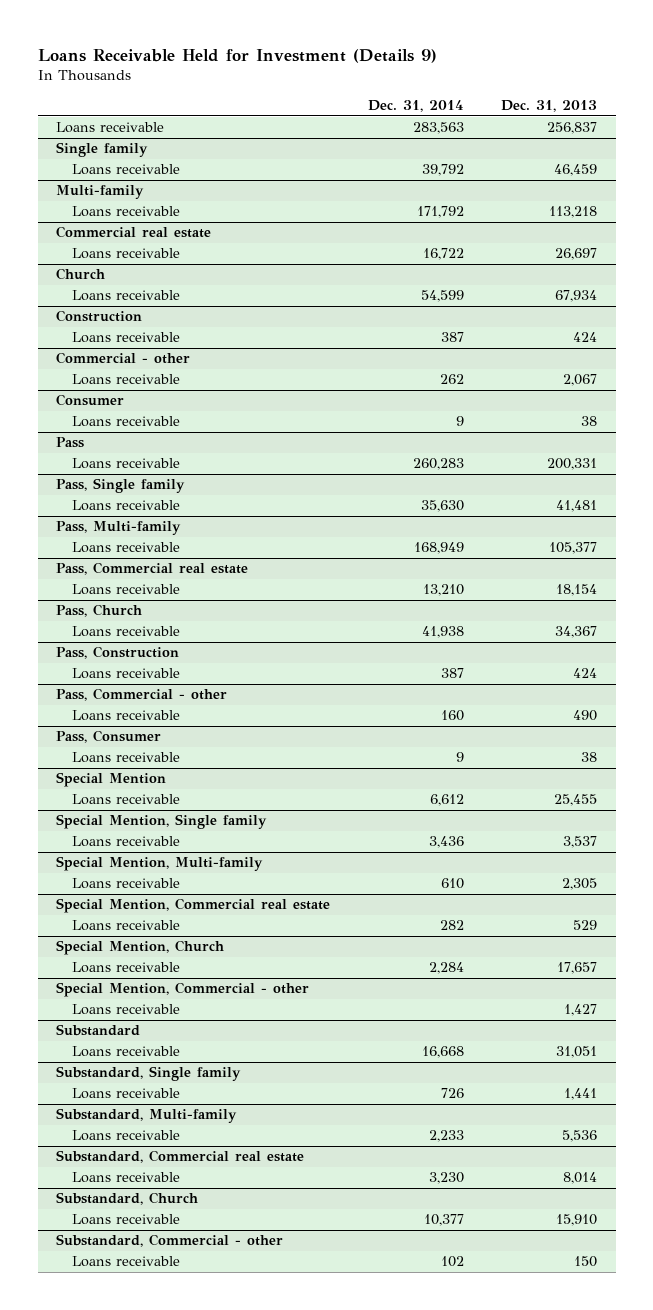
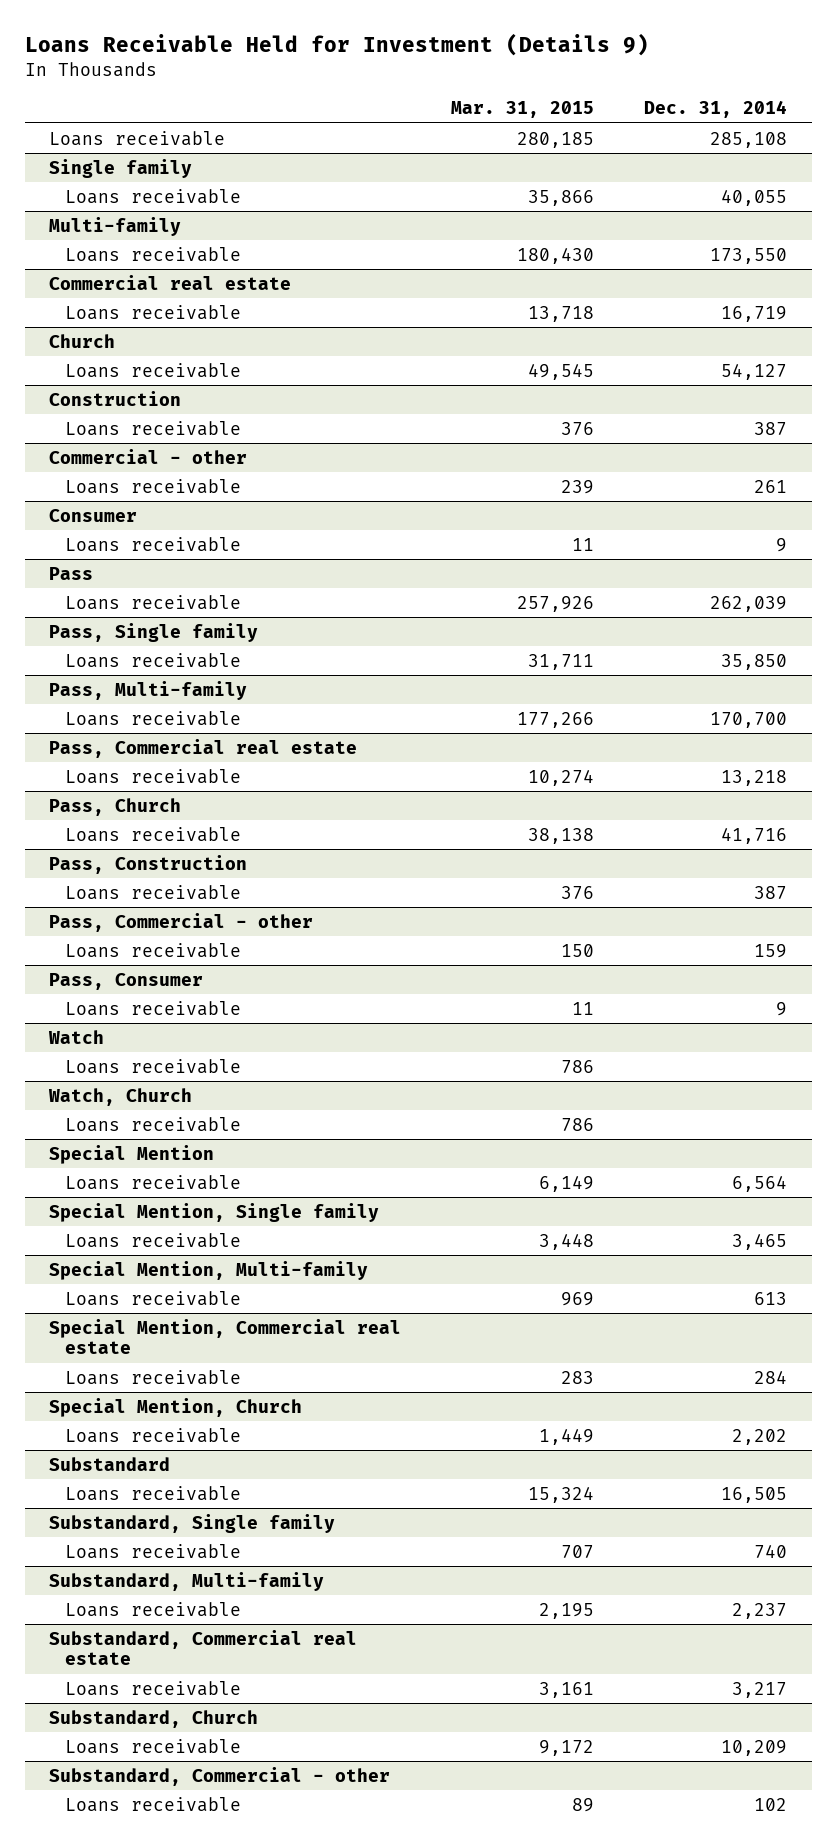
[501,100,598,113] Dec. 31, 2013 -> none
none -> [451,101,595,119] Mar. 31, 2015
[412,122,464,135] 283,563 -> [709,131,787,148] 285,108
[421,164,464,177] 39,792 -> [720,188,787,206] 40,055
[416,206,464,219] 171,792 -> [709,247,787,264] 173,550
[422,248,464,261] 16,722 -> [720,305,787,322] 16,719
[420,290,464,303] 54,599 -> [720,362,787,380] 54,127
[439,374,464,385] 262 -> [753,479,787,493] 261
[412,458,464,471] 260,283 -> [709,595,787,612] 262,039
[420,500,464,513] 35,630 -> [720,653,787,670] 35,850
[413,542,464,555] 168,949 -> [709,711,787,728] 170,700
[422,584,464,597] 13,210 -> [720,769,787,786] 13,218
[421,626,464,639] 41,938 -> [720,826,787,844] 41,716
[440,710,464,722] 160 -> [753,943,787,958] 159
none -> [48,1029,105,1044] Watch
none -> [65,1058,242,1074] Loans receivable
none -> [48,1087,193,1106] Watch, Church
none -> [65,1116,242,1132] Loans receivable
[429,794,464,807] 6,612 -> [731,1174,787,1192] 6,564
[428,836,464,849] 3,436 -> [731,1232,787,1250] 3,465
[440,878,464,890] 610 -> [753,1291,787,1305] 613
[439,920,464,931] 282 -> [753,1369,787,1384] 284
[56,982,310,998] Special Mention, Commercial - other -> none
[71,1004,180,1016] Loans receivable -> none
[428,962,464,975] 2,284 -> [731,1428,787,1445] 2,202
[421,1046,464,1059] 16,668 -> [720,1486,787,1503] 16,505
[440,1088,464,1099] 726 -> [753,1543,787,1558] 740
[428,1130,464,1143] 2,233 -> [731,1602,787,1619] 2,237
[428,1172,464,1185] 3,230 -> [731,1681,787,1698] 3,217
[423,1214,464,1227] 10,377 -> [720,1739,787,1756] 10,209

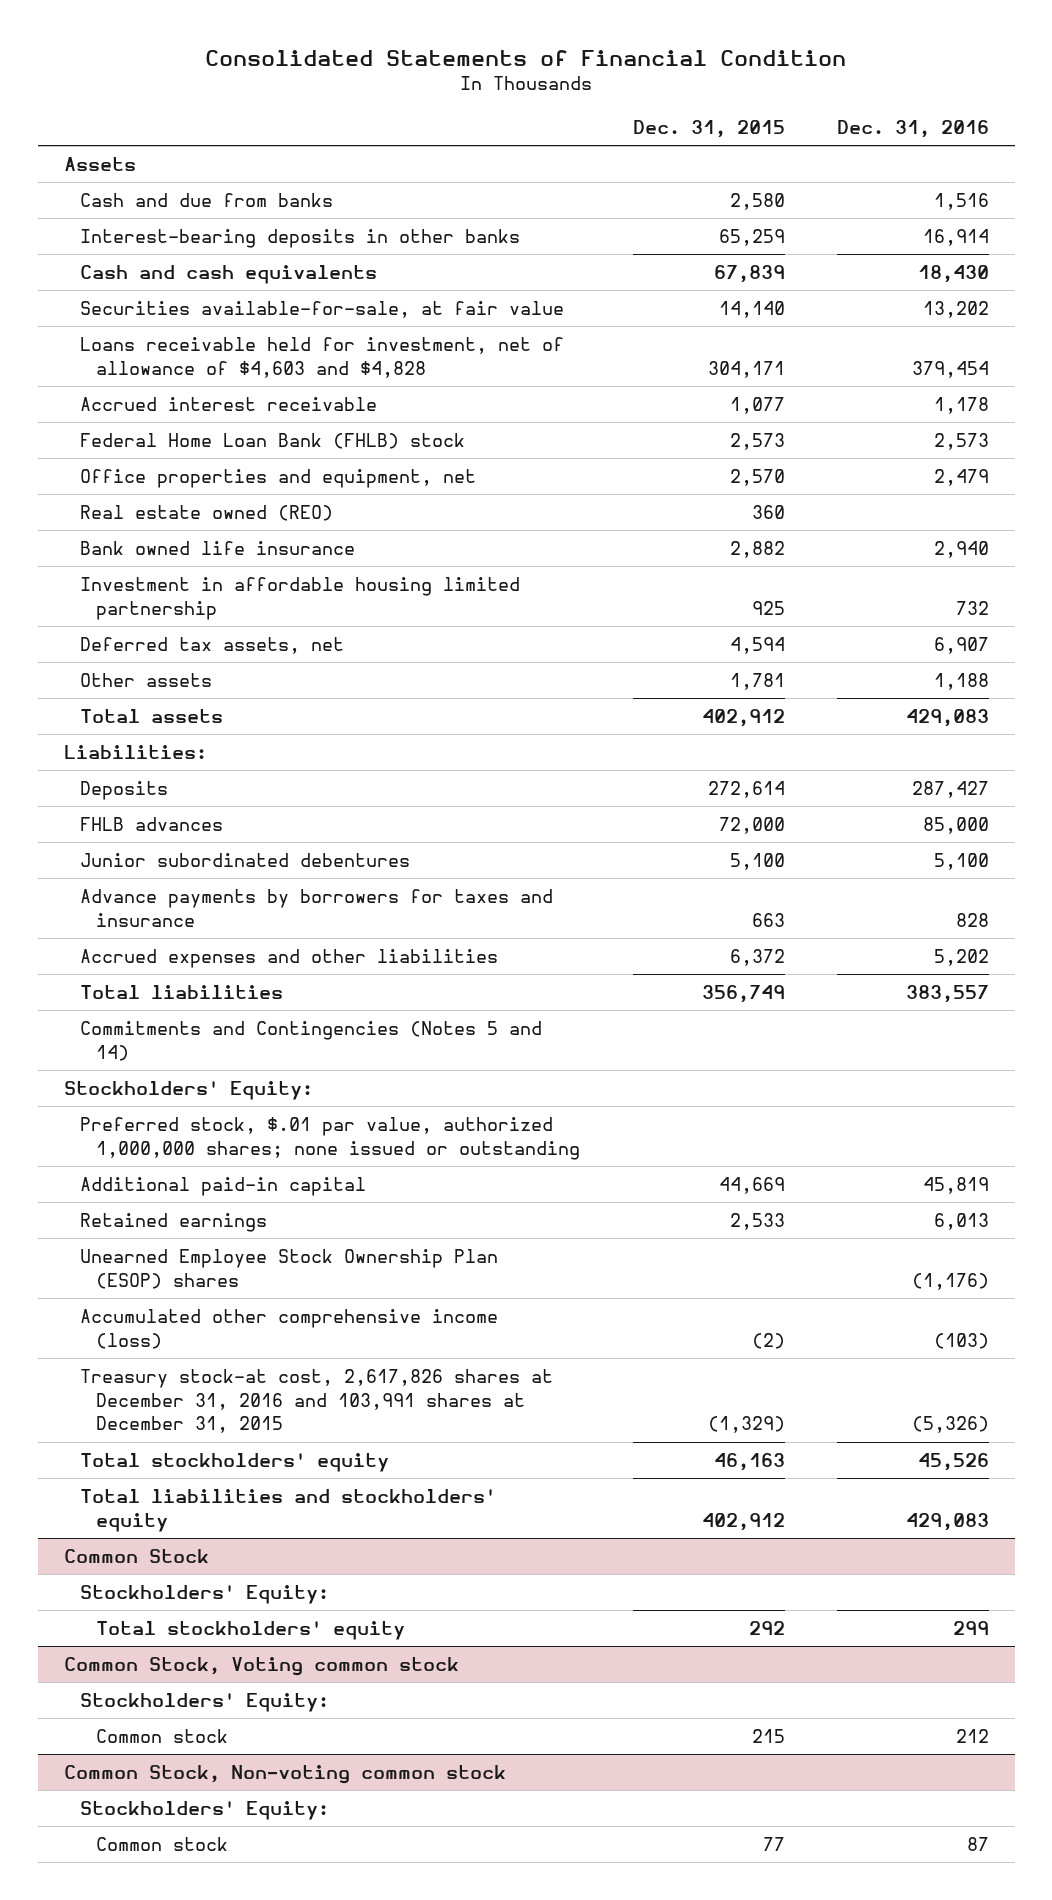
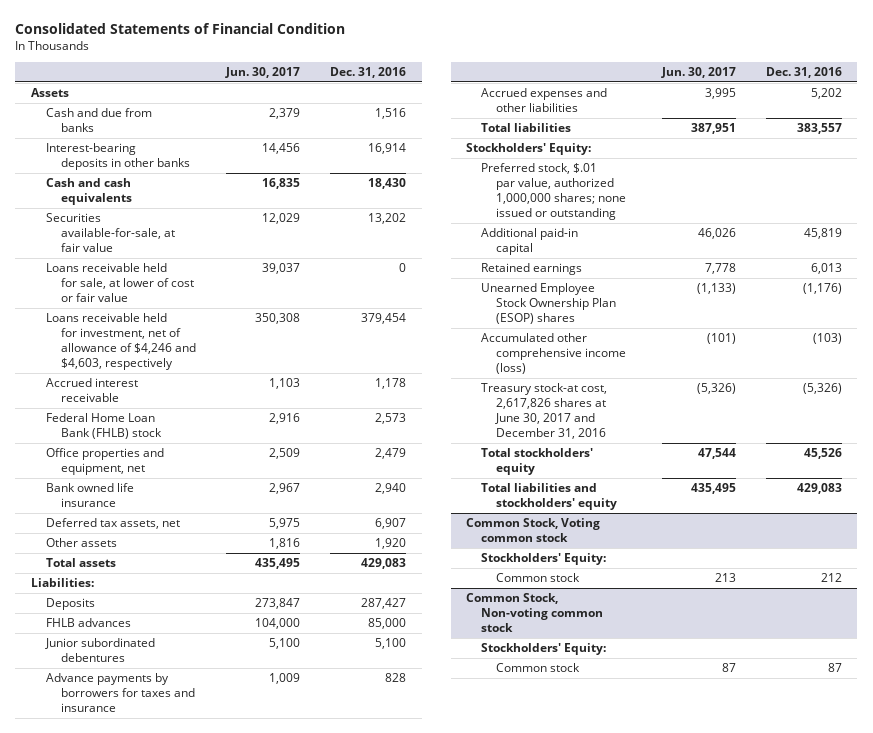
[632,119,785,138] Dec. 31, 2015 -> none
none -> [224,67,300,79] Jun. 30, 2017
none -> [45,263,194,303] Loans receivable held for sale, at lower of cost or fair value
[80,337,565,378] Loans receivable held for investment, net of allowance of $4,603 and $4,828 -> [45,313,196,371] Loans receivable held for investment, net of allowance of $4,246 and $4,603, respectively
[80,505,334,522] Real estate owned (REO) -> none
[80,577,521,620] Investment in affordable housing limited partnership -> none
[933,673,989,691] 1,188 -> [375,538,407,550] 1,920
[80,1021,543,1061] Commitments and Contingencies (Notes 5 and 14) -> none
[80,1369,554,1434] Treasury stock-at cost, 2,617,826 shares at December 31, 2016 and 103,991 shares at December 31, 2015 -> [481,383,608,440] Treasury stock-at cost, 2,617,826 shares at June 30, 2017 and December 31, 2016
[63,1549,209,1564] Common Stock -> none
[80,1585,330,1605] Stockholders' Equity: -> none
[96,1621,406,1641] Total stockholders' equity -> none

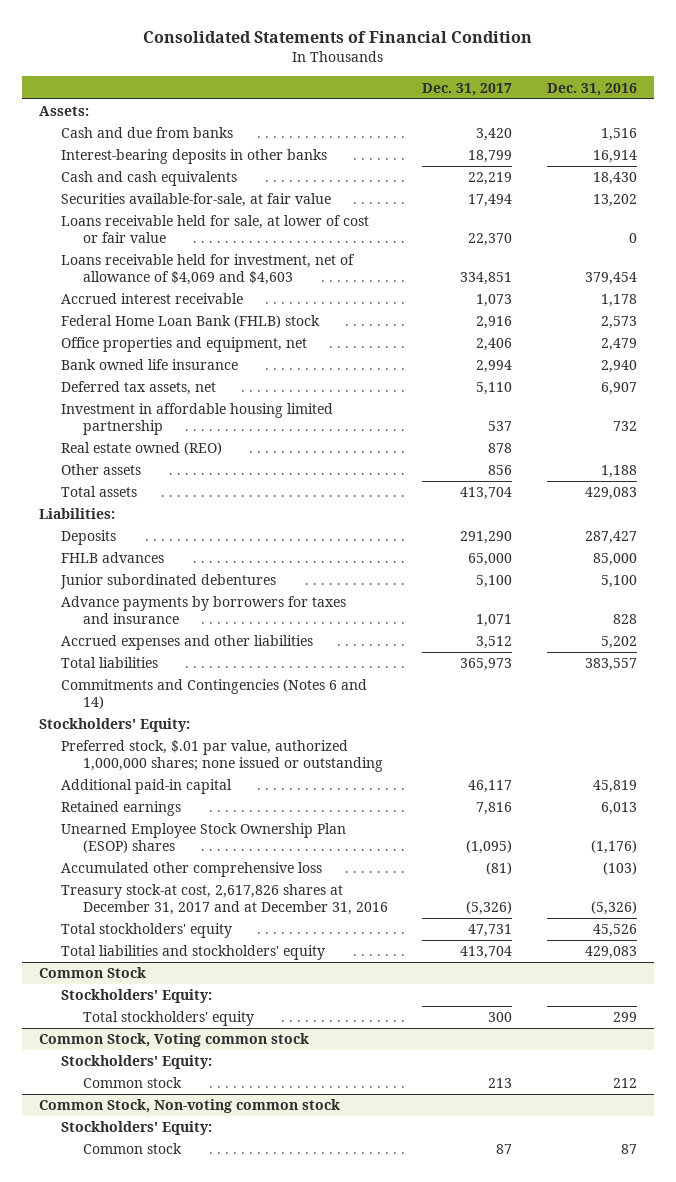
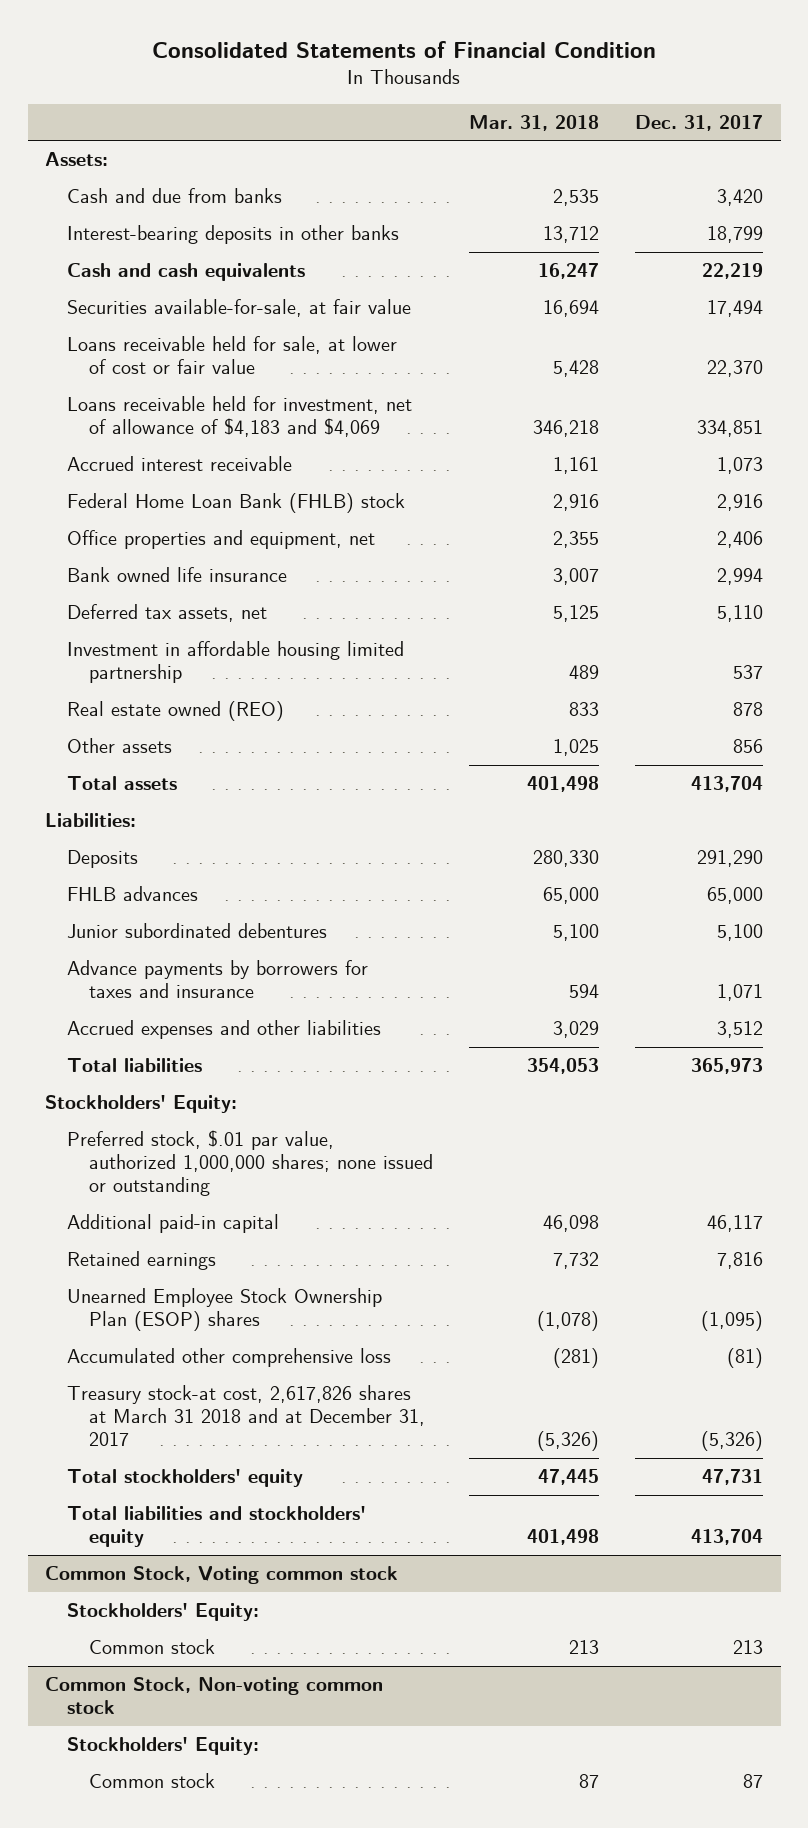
[546,82,637,96] Dec. 31, 2016 -> none
none -> [469,114,600,131] Mar. 31, 2018
[60,254,355,286] Loans receivable held for investment, net of allowance of $4,069 and $4,603 -> [67,396,413,438] Loans receivable held for investment, net of allowance of $4,183 and $4,069
[60,679,367,710] Commitments and Contingencies (Notes 6 and 14) -> none
[60,884,388,916] Treasury stock-at cost, 2,617,826 shares at December 31, 2017 and at December 31, 2016 -> [67,1385,426,1447] Treasury stock-at cost, 2,617,826 shares at March 31 2018 and at December 31, 2017
[38,967,146,979] Common Stock -> none
[60,989,212,1004] Stockholders' Equity: -> none
[82,1011,254,1027] Total stockholders' equity -> none

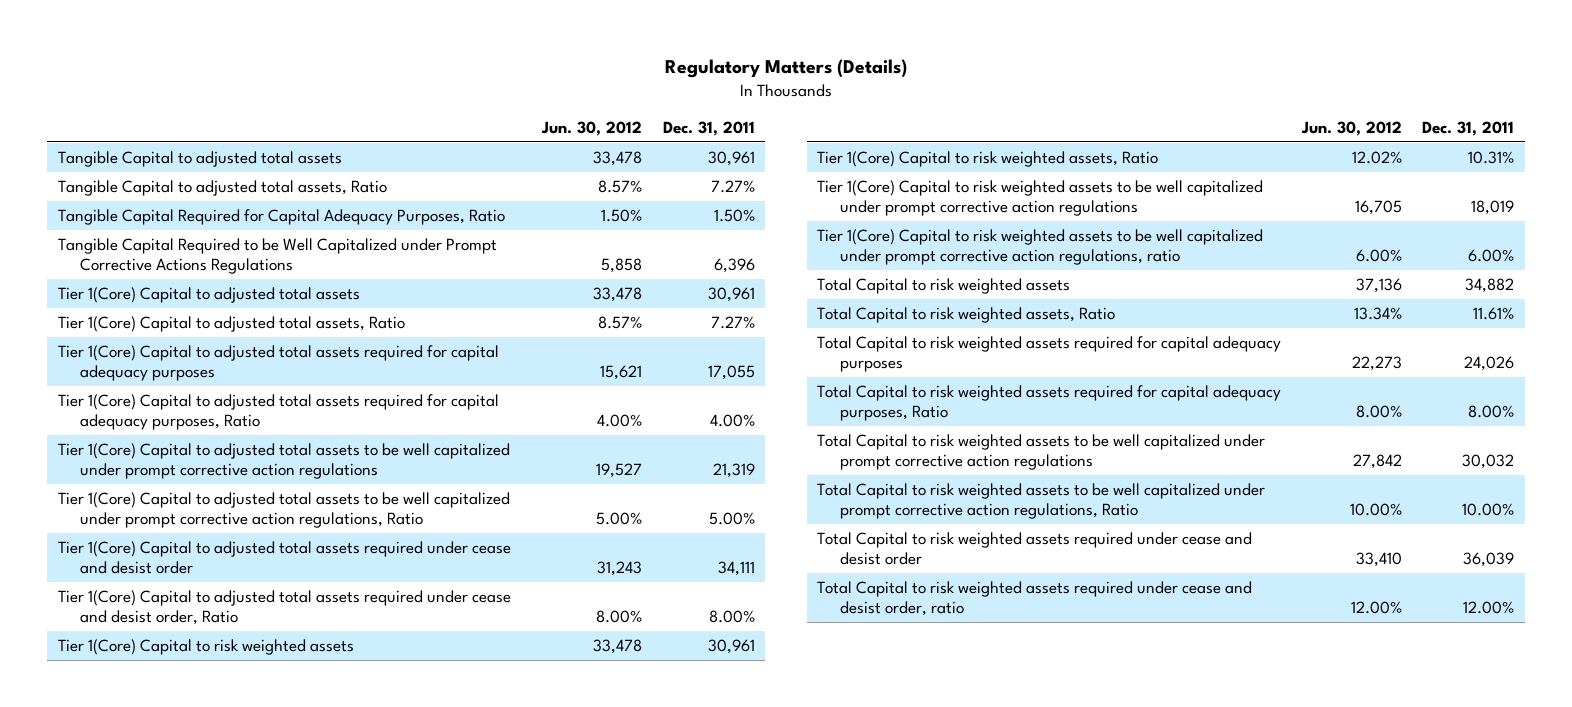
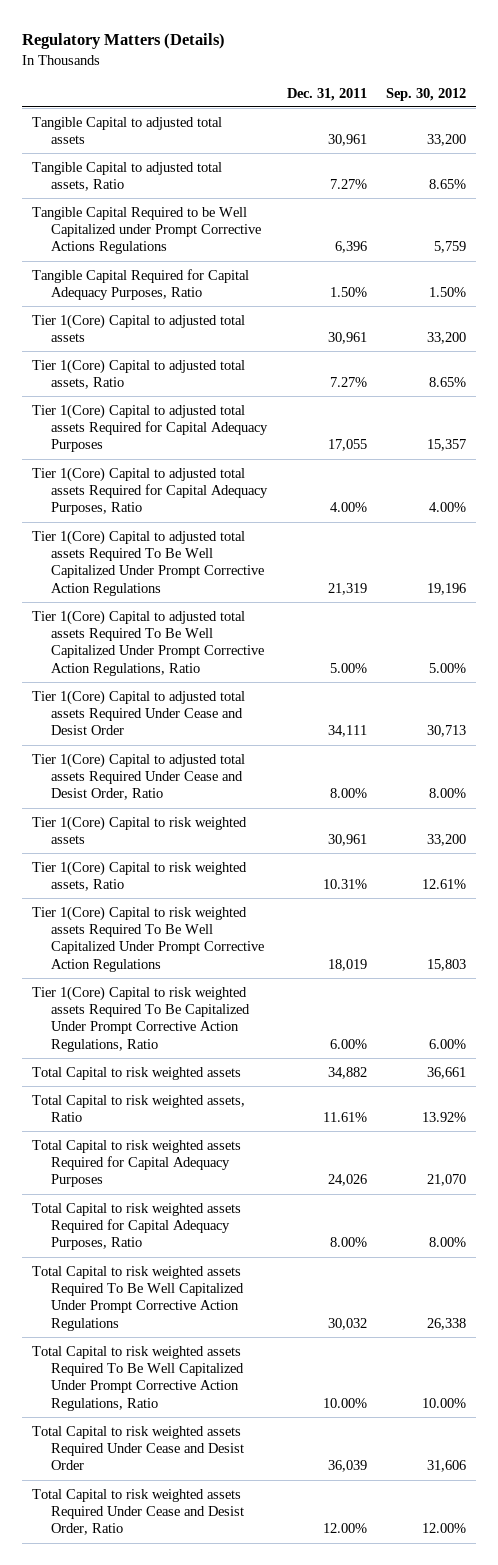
[541,120,643,136] Jun. 30, 2012 -> none
none -> [386,87,467,101] Sep. 30, 2012
[57,209,505,226] Tangible Capital Required for Capital Adequacy Purposes, Ratio -> [32,268,250,301] Tangible Capital Required for Capital Adequacy Purposes, Ratio
[57,345,499,381] Tier 1(Core) Capital to adjusted total assets required for capital adequacy purposes -> [32,403,269,453] Tier 1(Core) Capital to adjusted total assets Required for Capital Adequacy Purposes
[57,394,499,430] Tier 1(Core) Capital to adjusted total assets required for capital adequacy purposes, Ratio -> [32,466,269,516] Tier 1(Core) Capital to adjusted total assets Required for Capital Adequacy Purposes, Ratio
[57,443,510,479] Tier 1(Core) Capital to adjusted total assets to be well capitalized under prompt corrective action regulations -> [32,529,265,596] Tier 1(Core) Capital to adjusted total assets Required To Be Well Capitalized Under Prompt Corrective Action Regulations
[57,492,510,528] Tier 1(Core) Capital to adjusted total assets to be well capitalized under prompt corrective action regulations, Ratio -> [32,609,265,676] Tier 1(Core) Capital to adjusted total assets Required To Be Well Capitalized Under Prompt Corrective Action Regulations, Ratio
[57,541,511,574] Tier 1(Core) Capital to adjusted total assets required under cease and desist order -> [32,689,246,736] Tier 1(Core) Capital to adjusted total assets Required Under Cease and Desist Order
[57,590,511,625] Tier 1(Core) Capital to adjusted total assets required under cease and desist order, Ratio -> [32,752,246,801] Tier 1(Core) Capital to adjusted total assets Required Under Cease and Desist Order, Ratio
[817,180,1264,216] Tier 1(Core) Capital to risk weighted assets to be well capitalized under prompt corrective action regulations -> [32,905,265,972] Tier 1(Core) Capital to risk weighted assets Required To Be Well Capitalized Under Prompt Corrective Action Regulations
[817,229,1264,265] Tier 1(Core) Capital to risk weighted assets to be well capitalized under prompt corrective action regulations, ratio -> [32,985,251,1052] Tier 1(Core) Capital to risk weighted assets Required To Be Capitalized Under Prompt Corrective Action Regulations, Ratio
[817,336,1282,372] Total Capital to risk weighted assets required for capital adequacy purposes -> [32,1139,242,1188] Total Capital to risk weighted assets Required for Capital Adequacy Purposes
[817,385,1282,421] Total Capital to risk weighted assets required for capital adequacy purposes, Ratio -> [32,1202,242,1251] Total Capital to risk weighted assets Required for Capital Adequacy Purposes, Ratio
[817,434,1266,470] Total Capital to risk weighted assets to be well capitalized under prompt corrective action regulations -> [32,1265,245,1331] Total Capital to risk weighted assets Required To Be Well Capitalized Under Prompt Corrective Action Regulations
[817,483,1266,519] Total Capital to risk weighted assets to be well capitalized under prompt corrective action regulations, Ratio -> [32,1345,245,1411] Total Capital to risk weighted assets Required To Be Well Capitalized Under Prompt Corrective Action Regulations, Ratio
[817,532,1253,565] Total Capital to risk weighted assets required under cease and desist order -> [32,1425,245,1471] Total Capital to risk weighted assets Required Under Cease and Desist Order
[817,581,1253,616] Total Capital to risk weighted assets required under cease and desist order, ratio -> [32,1488,245,1536] Total Capital to risk weighted assets Required Under Cease and Desist Order, Ratio

